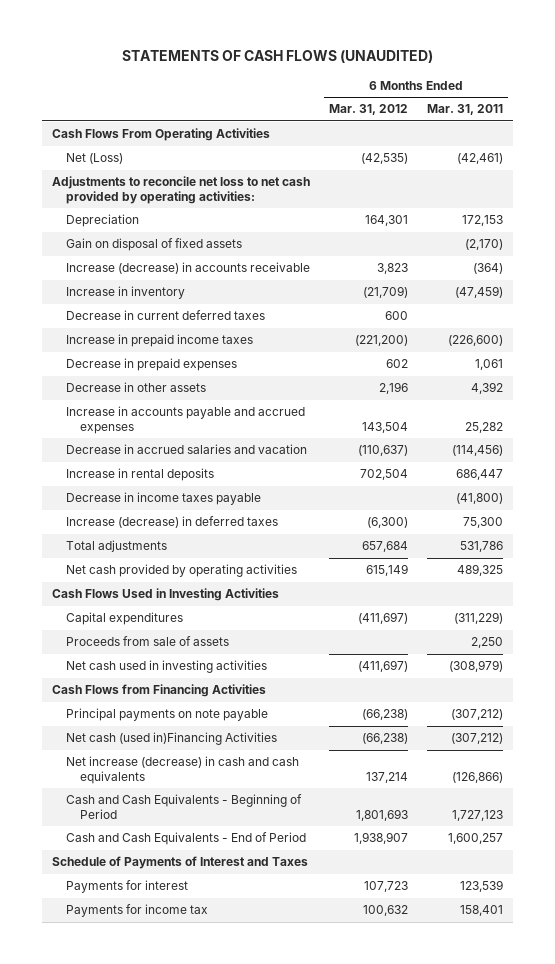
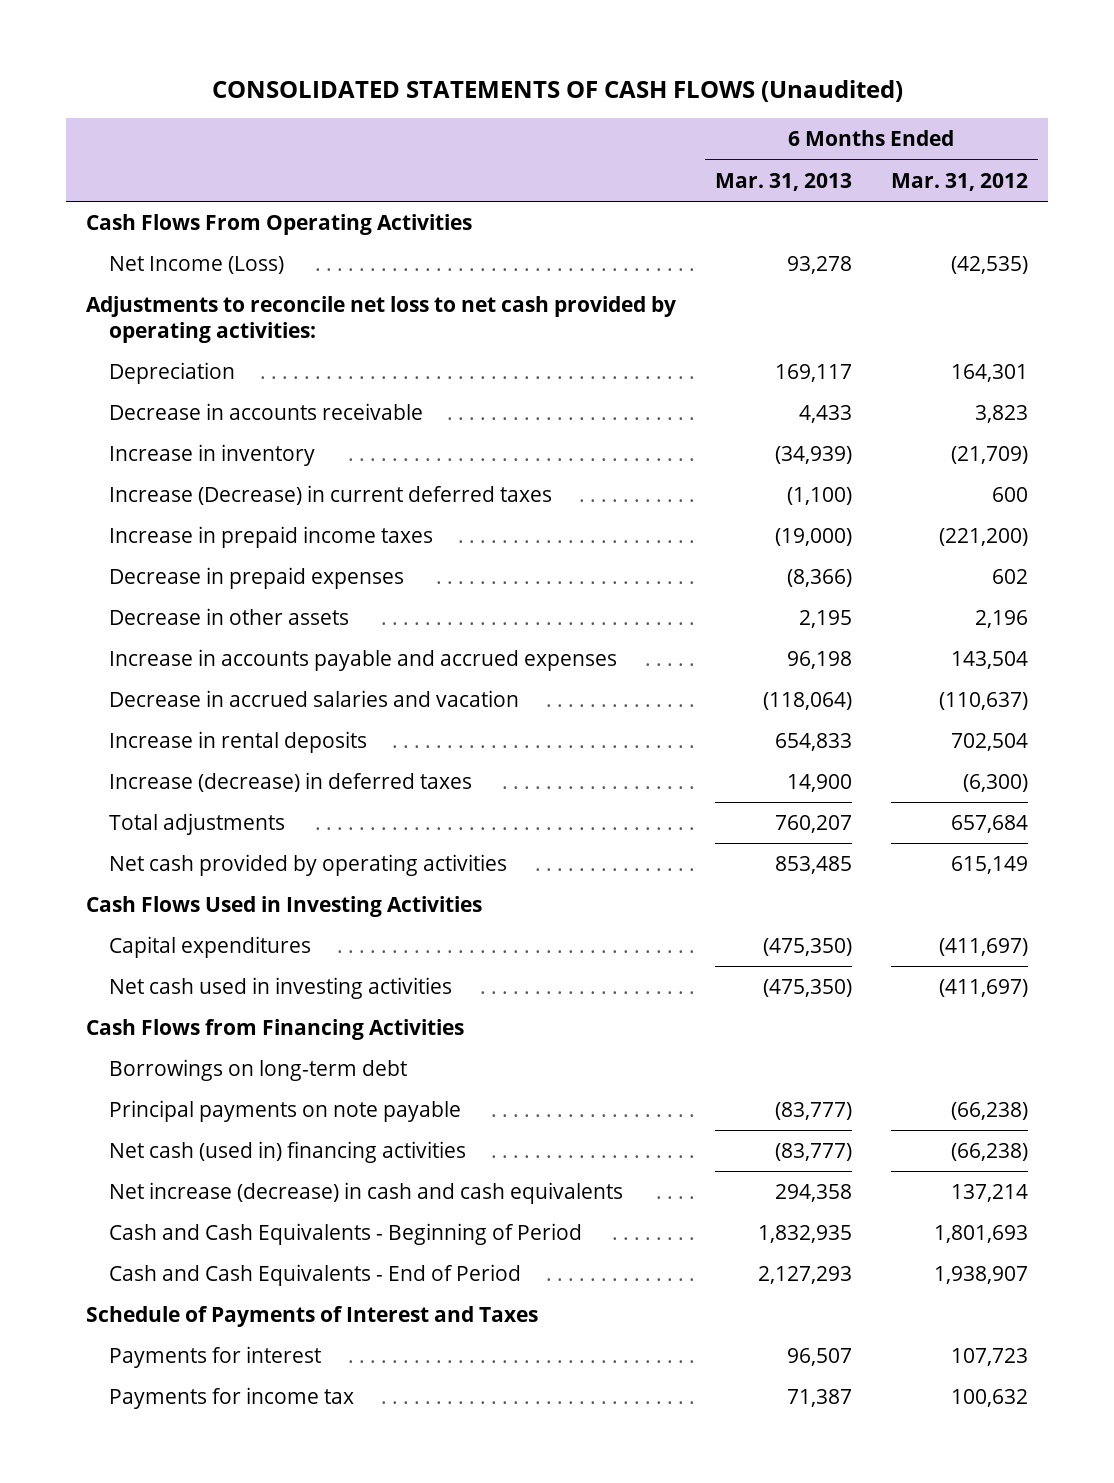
[121,50,433,64] STATEMENTS OF CASH FLOWS (UNAUDITED) -> [211,79,903,102] CONSOLIDATED STATEMENTS OF CASH FLOWS (Unaudited)
[427,104,504,116] Mar. 31, 2011 -> none
none -> [714,172,852,191] Mar. 31, 2013
[65,153,123,165] Net (Loss) -> [108,255,284,274] Net Income (Loss)
[65,238,242,252] Gain on disposal of fixed assets -> none
[65,262,310,275] Increase (decrease) in accounts receivable -> [108,402,423,420] Decrease in accounts receivable
[65,310,265,321] Decrease in current deferred taxes -> [108,484,552,505] Increase (Decrease) in current deferred taxes
[65,492,261,506] Decrease in income taxes payable -> none
[65,636,229,647] Proceeds from sale of assets -> none
none -> [108,1058,407,1081] Borrowings on long-term debt
[65,732,277,746] Net cash (used in)Financing Activities -> [108,1140,466,1163] Net cash (used in) financing activities

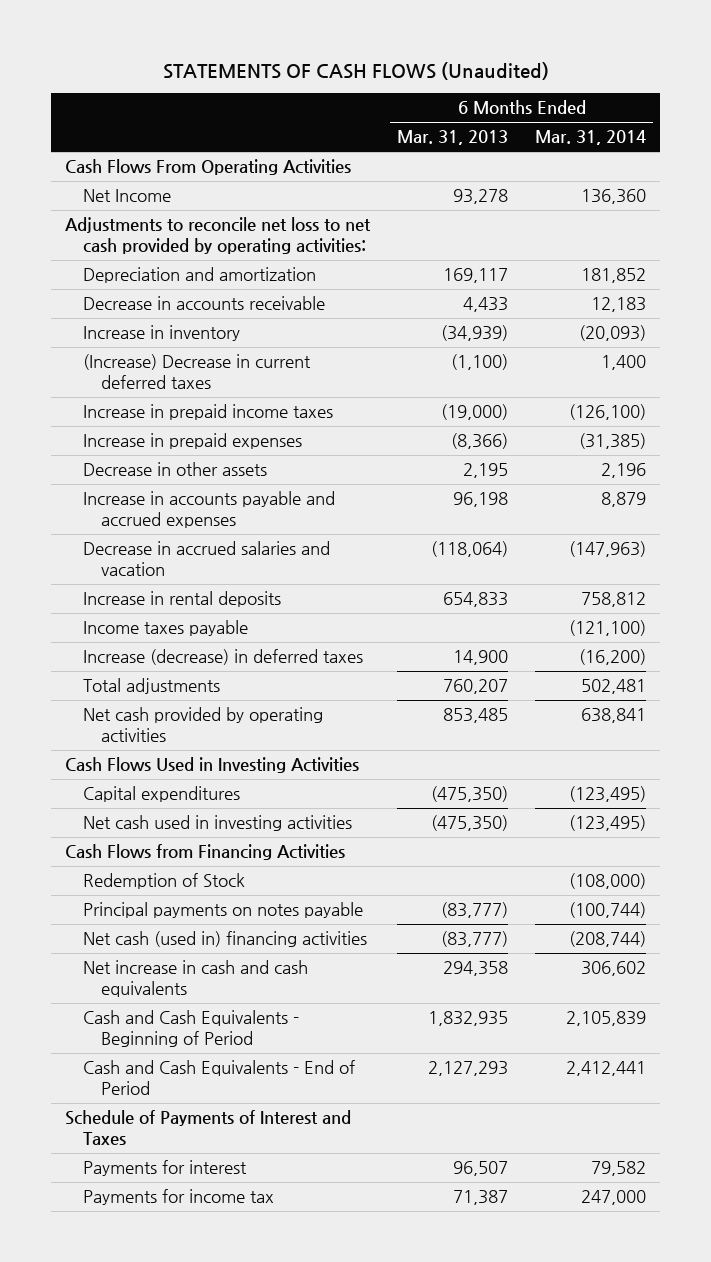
[211,79,903,102] CONSOLIDATED STATEMENTS OF CASH FLOWS (Unaudited) -> [162,61,549,80] STATEMENTS OF CASH FLOWS (Unaudited)
[891,172,1029,191] Mar. 31, 2012 -> none
none -> [535,130,647,146] Mar. 31, 2014
[108,255,284,274] Net Income (Loss) -> [83,189,172,203] Net Income
[108,361,235,384] Depreciation -> [83,267,317,284] Depreciation and amortization
[108,484,552,505] Increase (Decrease) in current deferred taxes -> [83,354,312,390] (Increase) Decrease in current deferred taxes
[108,566,404,589] Decrease in prepaid expenses -> [83,433,303,450] Increase in prepaid expenses
none -> [83,620,249,637] Income taxes payable
[108,1058,407,1081] Borrowings on long-term debt -> none
none -> [83,873,246,890] Redemption of Stock
[108,1099,461,1122] Principal payments on note payable -> [83,902,364,919] Principal payments on notes payable
[108,1181,623,1204] Net increase (decrease) in cash and cash equivalents -> [83,960,309,998] Net increase in cash and cash equivalents

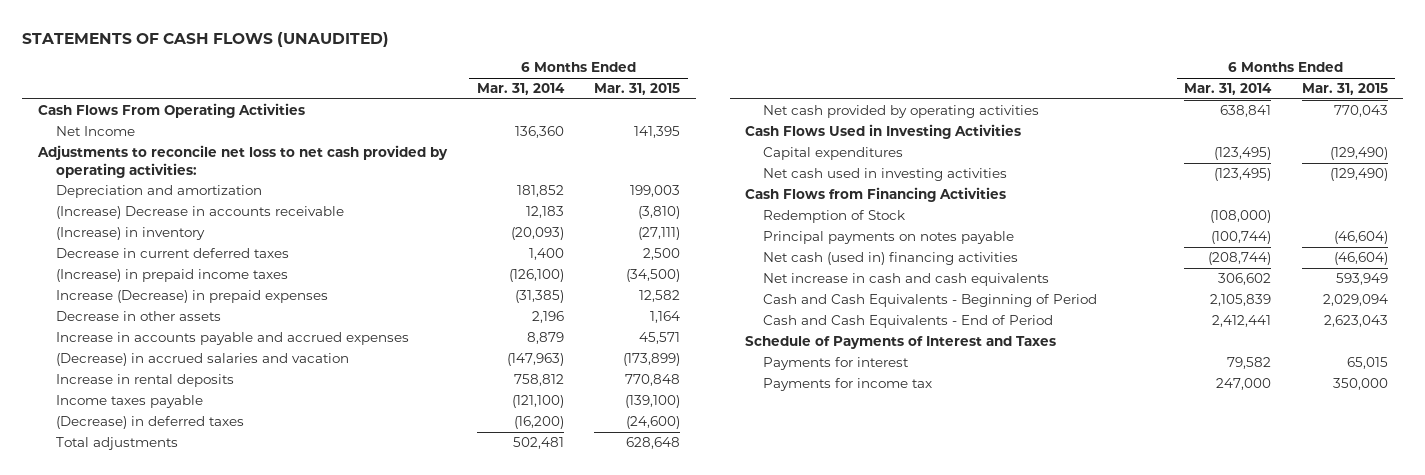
[162,61,549,80] STATEMENTS OF CASH FLOWS (Unaudited) -> [22,31,390,47] STATEMENTS OF CASH FLOWS (UNAUDITED)
[397,130,509,146] Mar. 31, 2013 -> none
none -> [594,83,681,96] Mar. 31, 2015
[83,296,326,311] Decrease in accounts receivable -> [55,206,344,220] (Increase) Decrease in accounts receivable
[83,325,241,342] Increase in inventory -> [55,227,205,241] (Increase) in inventory
[83,354,312,390] (Increase) Decrease in current deferred taxes -> [55,248,289,259] Decrease in current deferred taxes
[83,404,334,421] Increase in prepaid income taxes -> [55,269,288,283] (Increase) in prepaid income taxes
[83,433,303,450] Increase in prepaid expenses -> [55,290,328,304] Increase (Decrease) in prepaid expenses
[83,541,331,577] Decrease in accrued salaries and vacation -> [55,353,349,367] (Decrease) in accrued salaries and vacation
[83,649,364,666] Increase (decrease) in deferred taxes -> [55,416,244,430] (Decrease) in deferred taxes

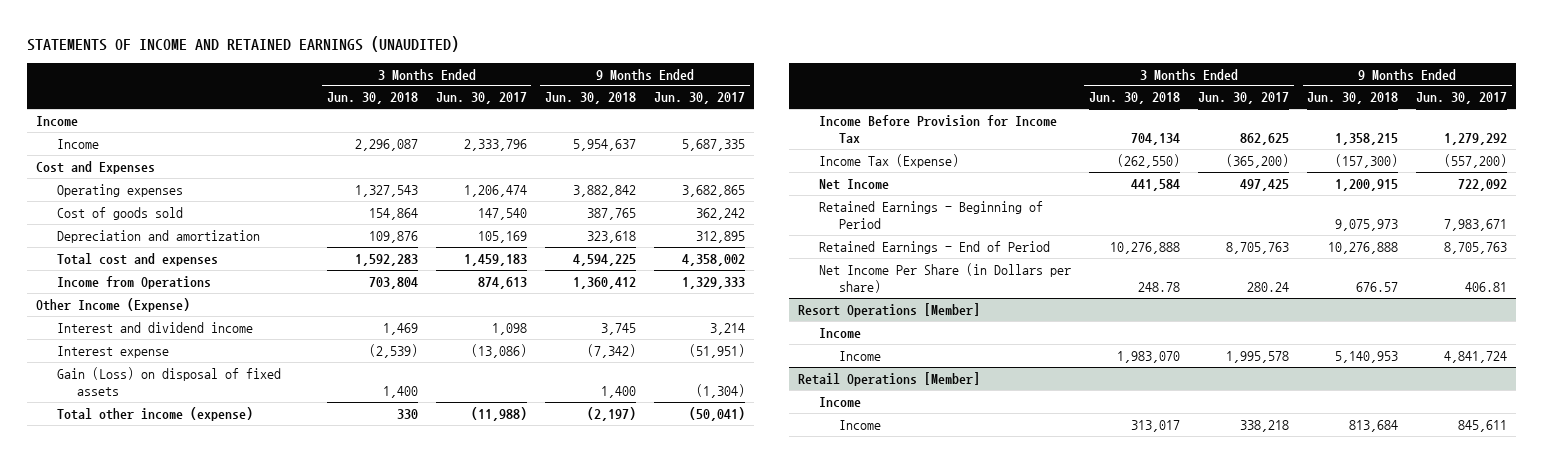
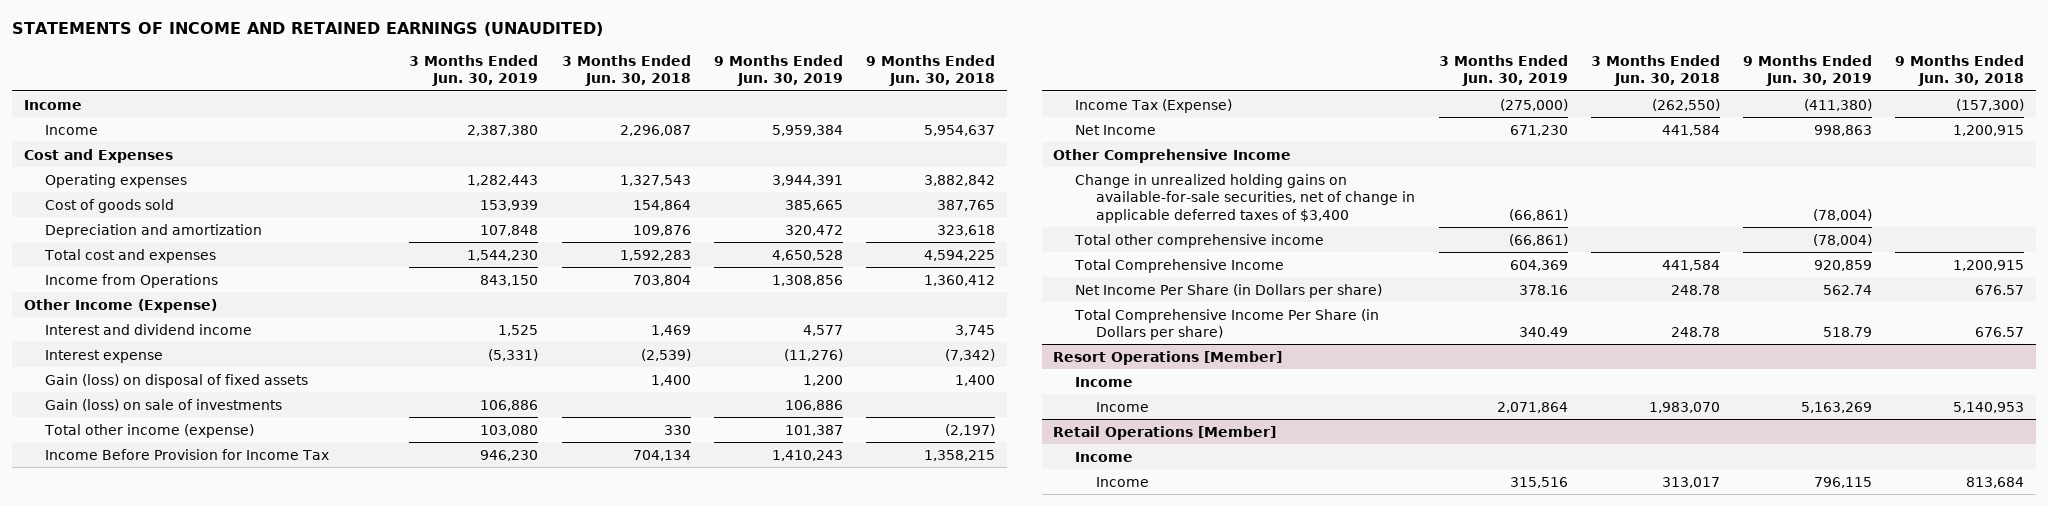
[435,92,527,105] Jun. 30, 2017 -> none
[654,92,746,105] Jun. 30, 2017 -> none
none -> [409,54,539,87] 3 Months Ended Jun. 30, 2019
none -> [713,54,843,87] 9 Months Ended Jun. 30, 2019
[56,366,281,397] Gain (Loss) on disposal of fixed assets -> [45,373,309,388] Gain (loss) on disposal of fixed assets
none -> [45,398,283,411] Gain (loss) on sale of investments
[818,200,1043,230] Retained Earnings - Beginning of Period -> none
[818,240,1050,254] Retained Earnings - End of Period -> none
none -> [1053,148,1292,163] Other Comprehensive Income
none -> [1074,173,1416,223] Change in unrealized holding gains on available-for-sale securities, net of change in applicable deferred taxes of $3,400
none -> [1073,233,1324,248] Total other comprehensive income
none -> [1073,258,1284,273] Total Comprehensive Income
none -> [1073,308,1379,341] Total Comprehensive Income Per Share (in Dollars per share)

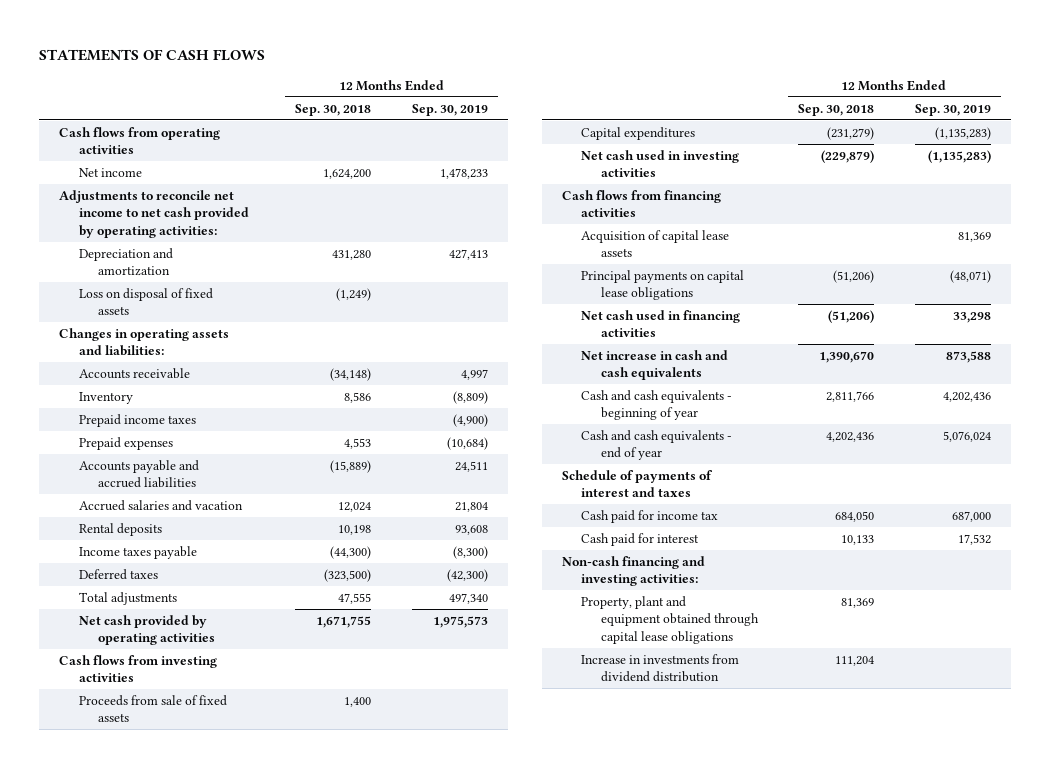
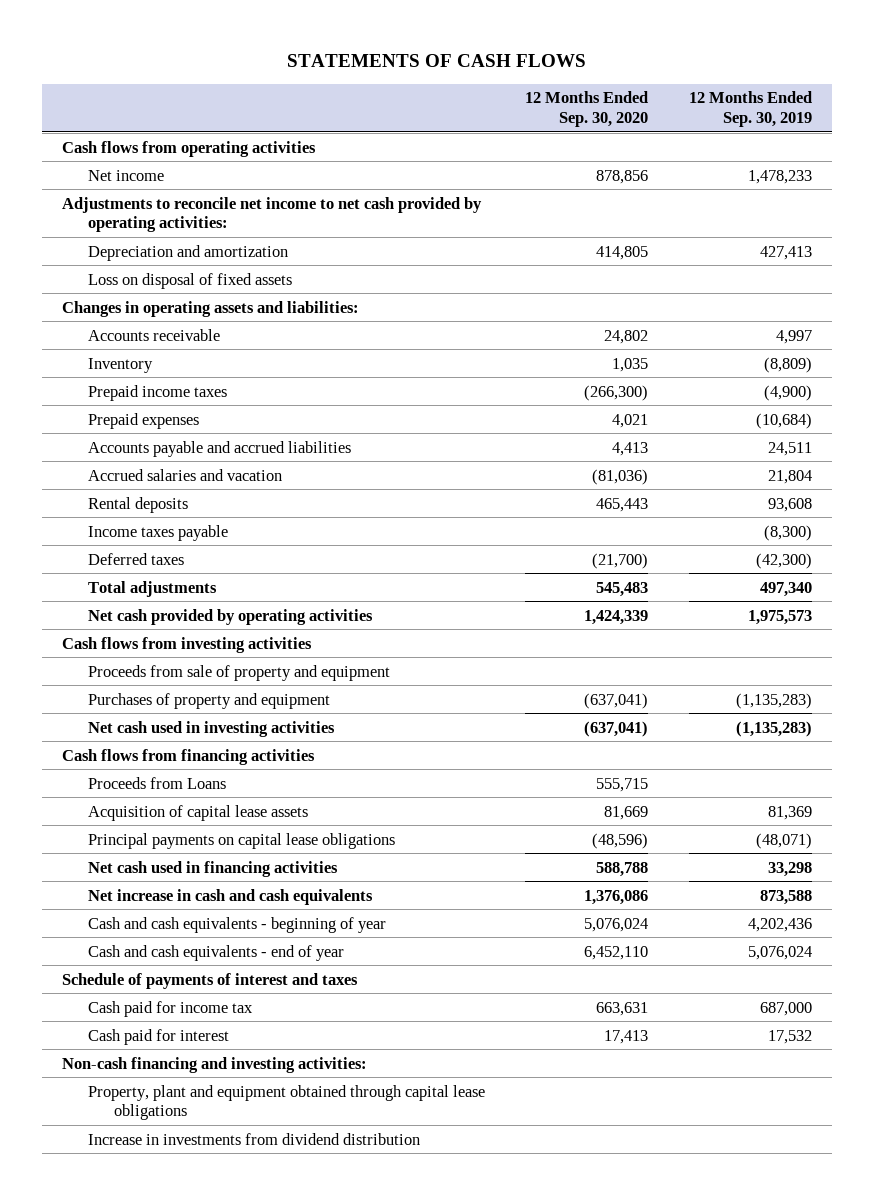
[295,103,372,116] Sep. 30, 2018 -> none
none -> [525,91,649,127] 12 Months Ended Sep. 30, 2020
[78,694,227,723] Proceeds from sale of fixed assets -> [88,664,391,681] Proceeds from sale of property and equipment
[581,126,696,140] Capital expenditures -> [88,692,331,709] Purchases of property and equipment
none -> [88,776,227,789] Proceeds from Loans

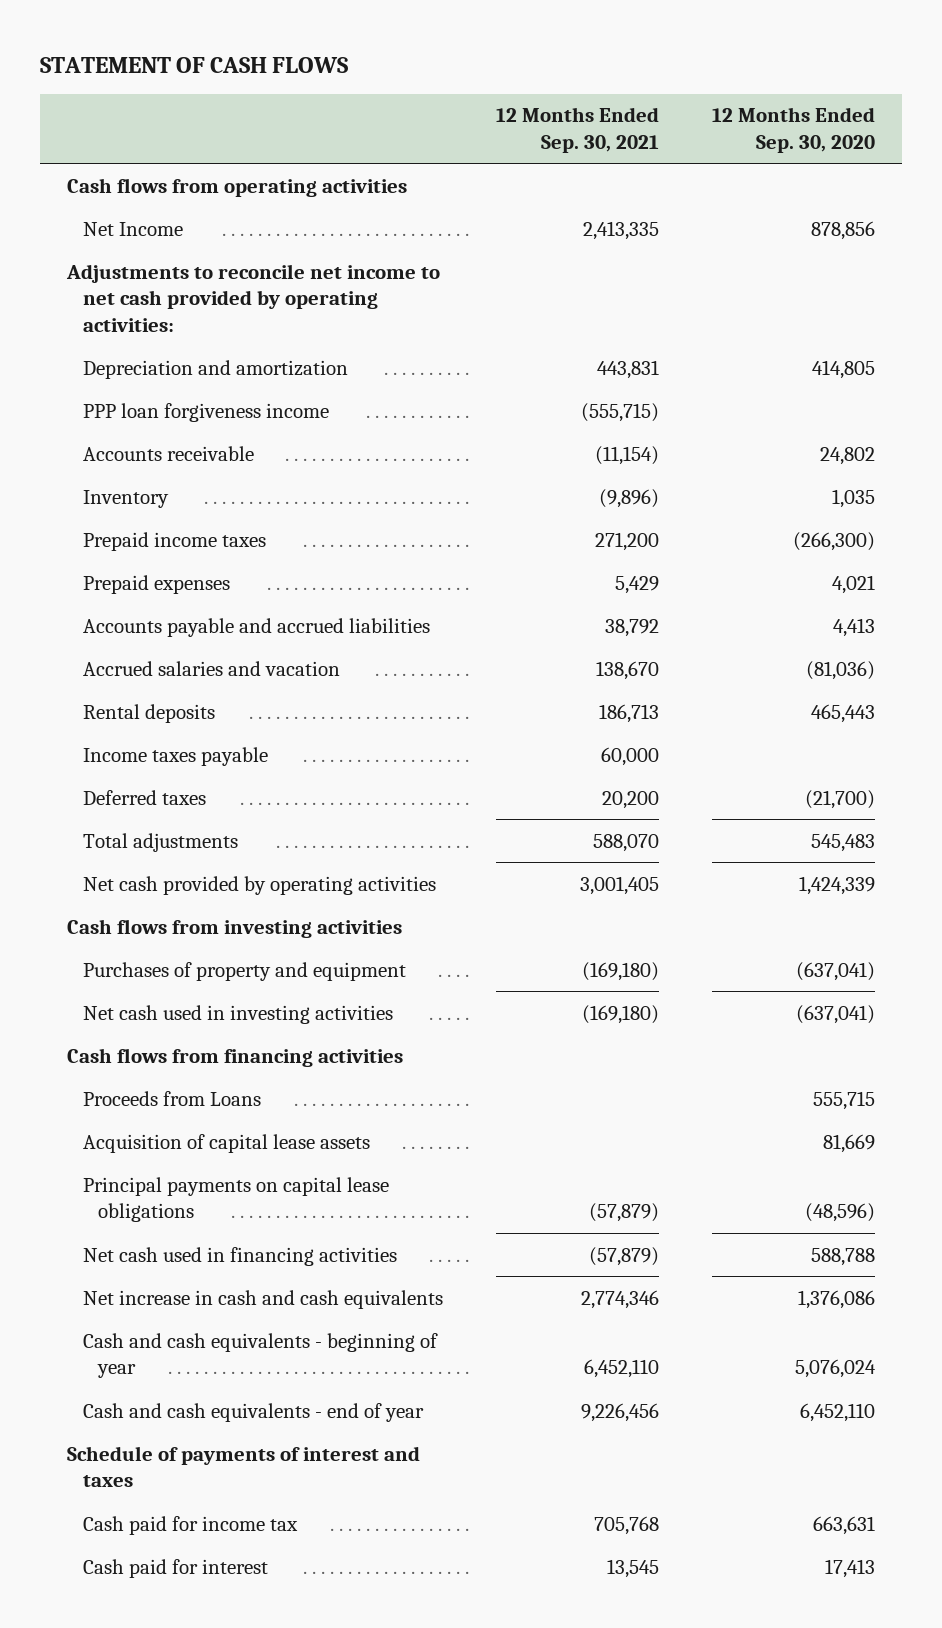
[286,54,586,68] STATEMENTS OF CASH FLOWS -> [39,56,348,73] STATEMENT OF CASH FLOWS
[688,91,812,127] 12 Months Ended Sep. 30, 2019 -> none
none -> [495,107,659,153] 12 Months Ended Sep. 30, 2021
[88,169,165,181] Net income -> [82,221,183,236] Net Income
[88,272,293,289] Loss on disposal of fixed assets -> none
[61,300,359,317] Changes in operating assets and liabilities: -> none
none -> [82,402,329,422] PPP loan forgiveness income
[88,664,391,681] Proceeds from sale of property and equipment -> none
[61,1056,367,1073] Non-cash financing and investing activities: -> none
[88,1084,486,1121] Property, plant and equipment obtained through capital lease obligations -> none
[88,1132,421,1145] Increase in investments from dividend distribution -> none

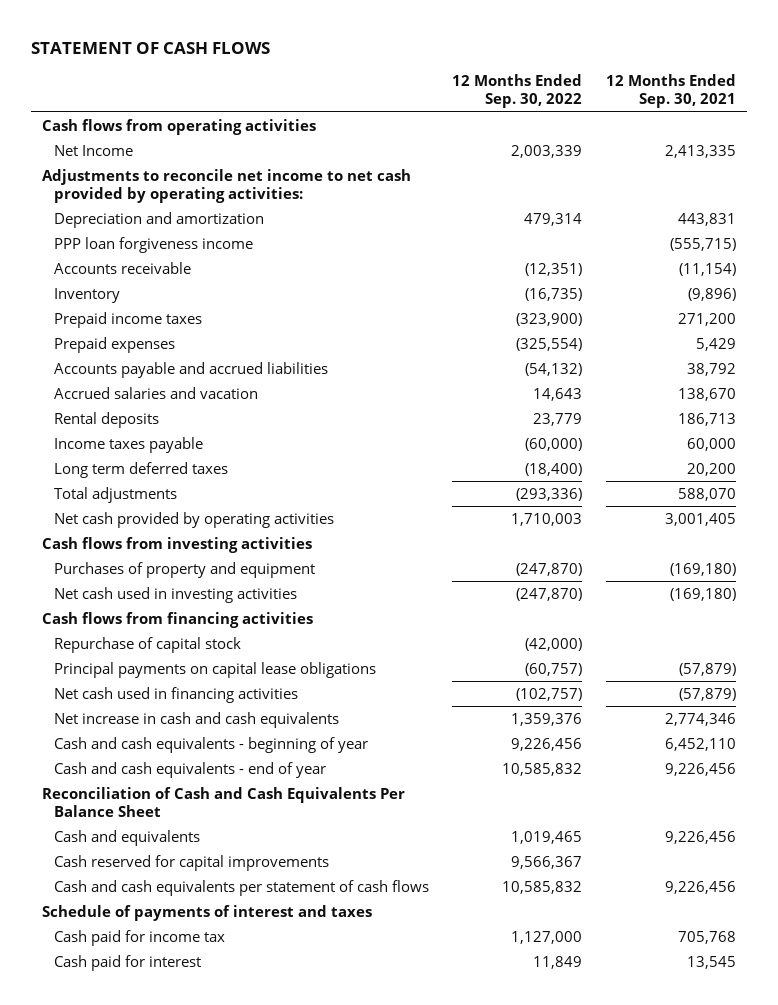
[712,107,876,153] 12 Months Ended Sep. 30, 2020 -> none
none -> [452,74,583,109] 12 Months Ended Sep. 30, 2022
[82,789,206,805] Deferred taxes -> [53,461,228,478] Long term deferred taxes
[82,1090,261,1106] Proceeds from Loans -> none
[82,1133,370,1153] Acquisition of capital lease assets -> none
none -> [53,636,241,653] Repurchase of capital stock
none -> [42,786,406,817] Reconciliation of Cash and Cash Equivalents Per Balance Sheet
none -> [53,829,200,846] Cash and equivalents
none -> [53,854,329,871] Cash reserved for capital improvements
none -> [53,879,429,896] Cash and cash equivalents per statement of cash flows

